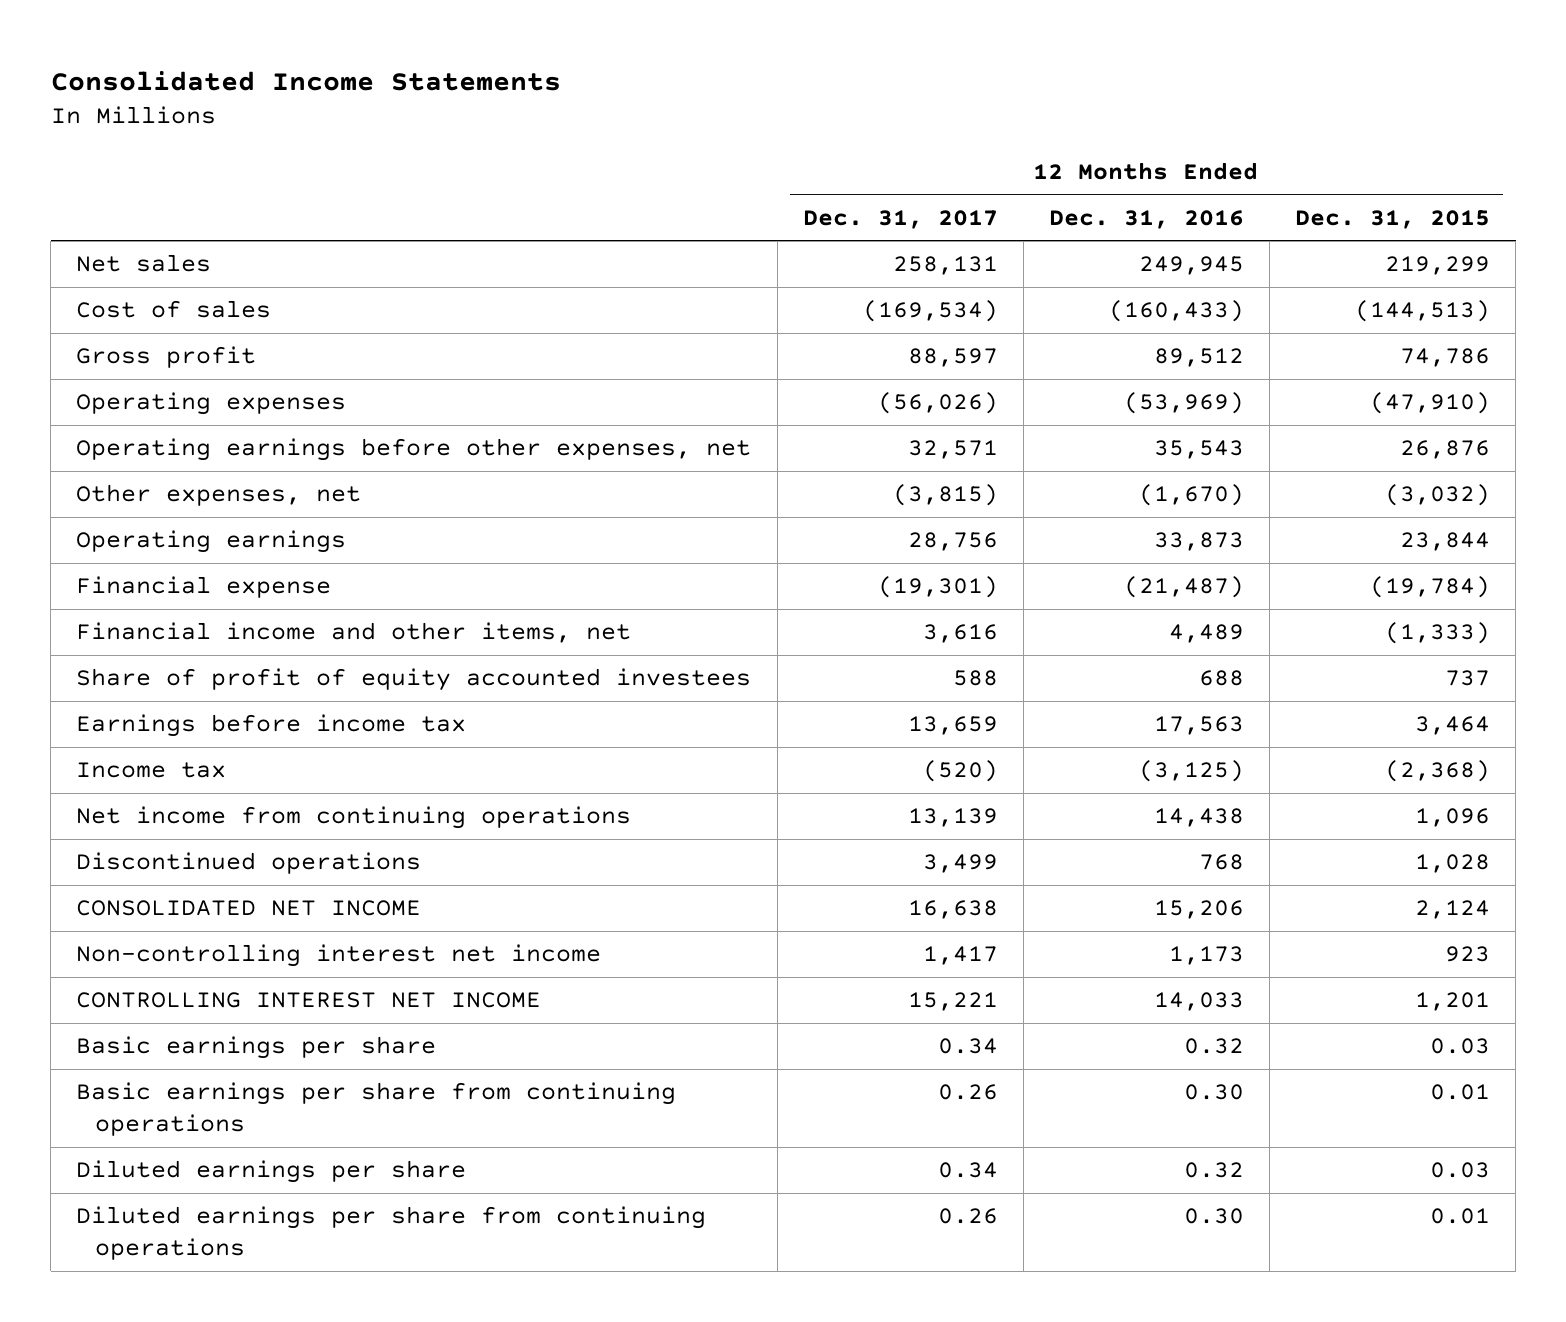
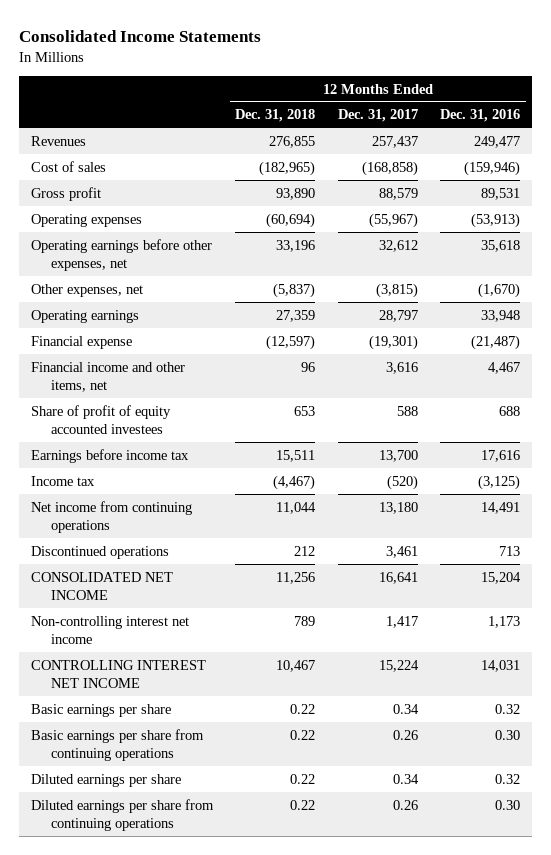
[1295,209,1491,229] Dec. 31, 2015 -> none
none -> [235,109,316,123] Dec. 31, 2018
[76,254,212,273] Net sales -> none
none -> [30,135,86,146] Revenues
[862,300,998,323] (169,534) -> [361,160,418,176] (168,858)
[1108,300,1244,323] (160,433) -> [464,160,521,176] (159,946)
[907,348,998,368] 88,597 -> [378,187,418,200] 88,579
[1153,348,1244,368] 89,512 -> [481,187,521,200] 89,531
[877,392,998,415] (56,026) -> [368,212,418,228] (55,967)
[1123,392,1244,415] (53,969) -> [471,212,521,228] (53,913)
[907,440,998,460] 32,571 -> [378,239,418,252] 32,612
[1153,440,1244,460] 35,543 -> [481,239,521,252] 35,618
[907,532,998,552] 28,756 -> [378,309,418,322] 28,797
[1153,532,1244,552] 33,873 -> [481,309,521,322] 33,948
[1168,624,1244,644] 4,489 -> [488,361,521,374] 4,467
[907,716,998,736] 13,659 -> [378,449,418,462] 13,700
[1153,716,1244,736] 17,563 -> [481,449,521,462] 17,616
[907,808,998,828] 13,139 -> [378,501,418,514] 13,180
[1153,808,1244,828] 14,438 -> [481,501,521,514] 14,491
[922,854,998,874] 3,499 -> [385,545,418,558] 3,461
[1198,854,1244,871] 768 -> [499,545,521,556] 713
[907,900,998,920] 16,638 -> [378,571,418,584] 16,641
[1153,900,1244,920] 15,206 -> [481,571,522,584] 15,204
[907,992,998,1012] 15,221 -> [378,659,419,672] 15,224
[1153,992,1244,1012] 14,033 -> [481,659,521,672] 14,031

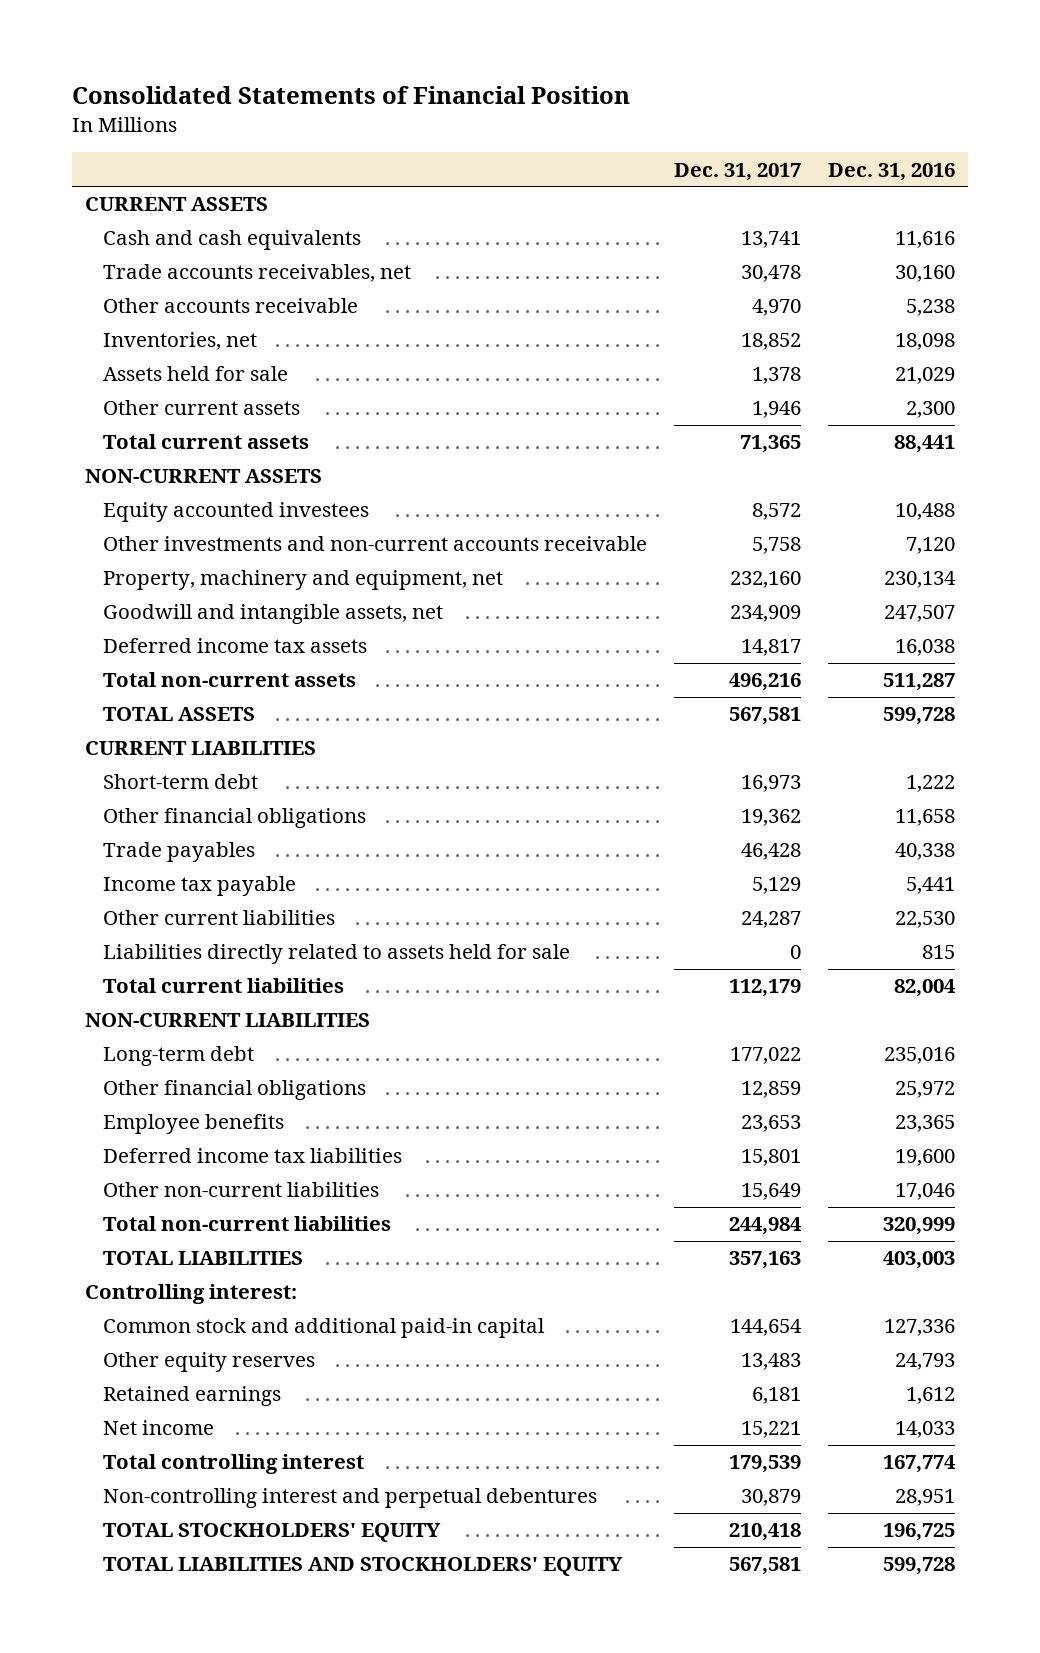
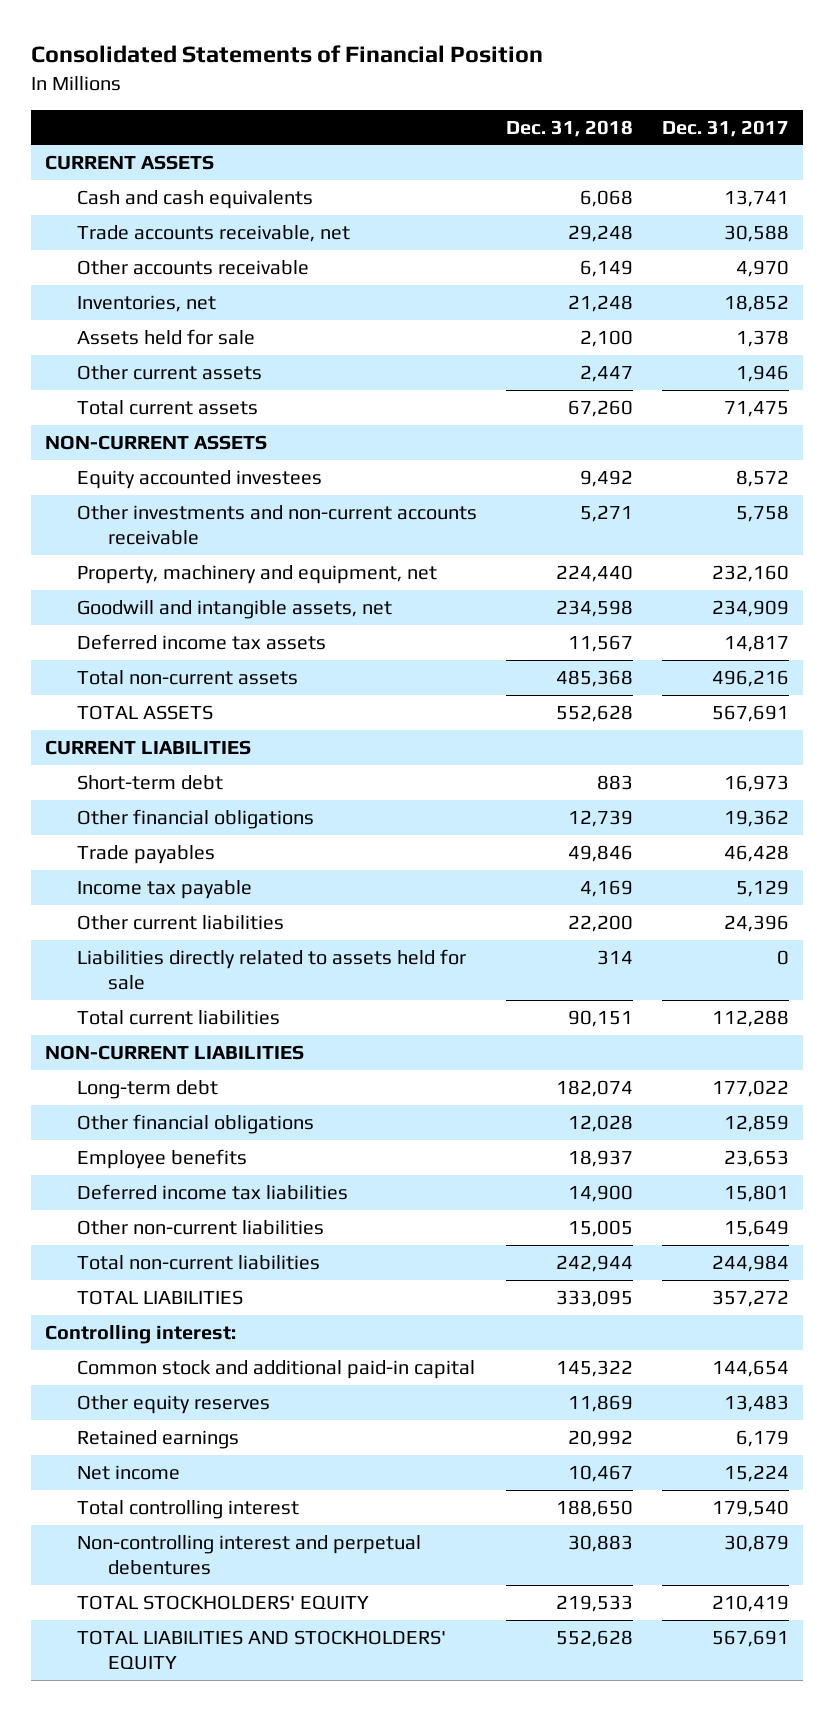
[827,162,955,181] Dec. 31, 2016 -> none
none -> [505,119,633,137] Dec. 31, 2018
[102,264,411,283] Trade accounts receivables, net -> [76,224,350,242] Trade accounts receivable, net
[740,265,801,283] 30,478 -> [723,224,789,242] 30,588
[739,435,801,454] 71,365 -> [723,400,789,417] 71,475
[728,707,801,726] 567,581 -> [711,704,789,722] 567,691
[740,911,801,929] 24,287 -> [723,914,789,932] 24,396
[728,979,801,998] 112,179 -> [711,1009,789,1027] 112,288
[728,1251,801,1270] 357,163 -> [711,1289,789,1307] 357,272
[751,1387,801,1405] 6,181 -> [735,1429,789,1447] 6,179
[740,1421,801,1439] 15,221 -> [723,1464,789,1482] 15,224
[728,1455,801,1474] 179,539 -> [711,1499,789,1517] 179,540
[728,1523,801,1542] 210,418 -> [711,1594,789,1612] 210,419
[728,1557,801,1576] 567,581 -> [711,1629,789,1647] 567,691

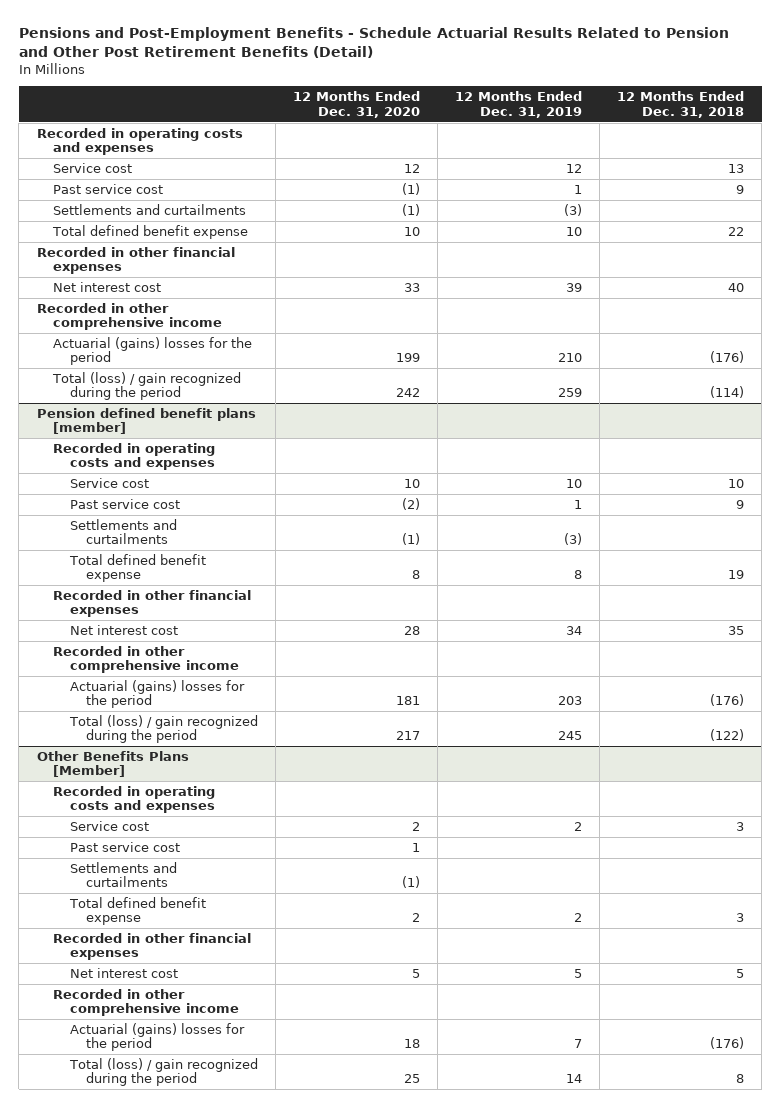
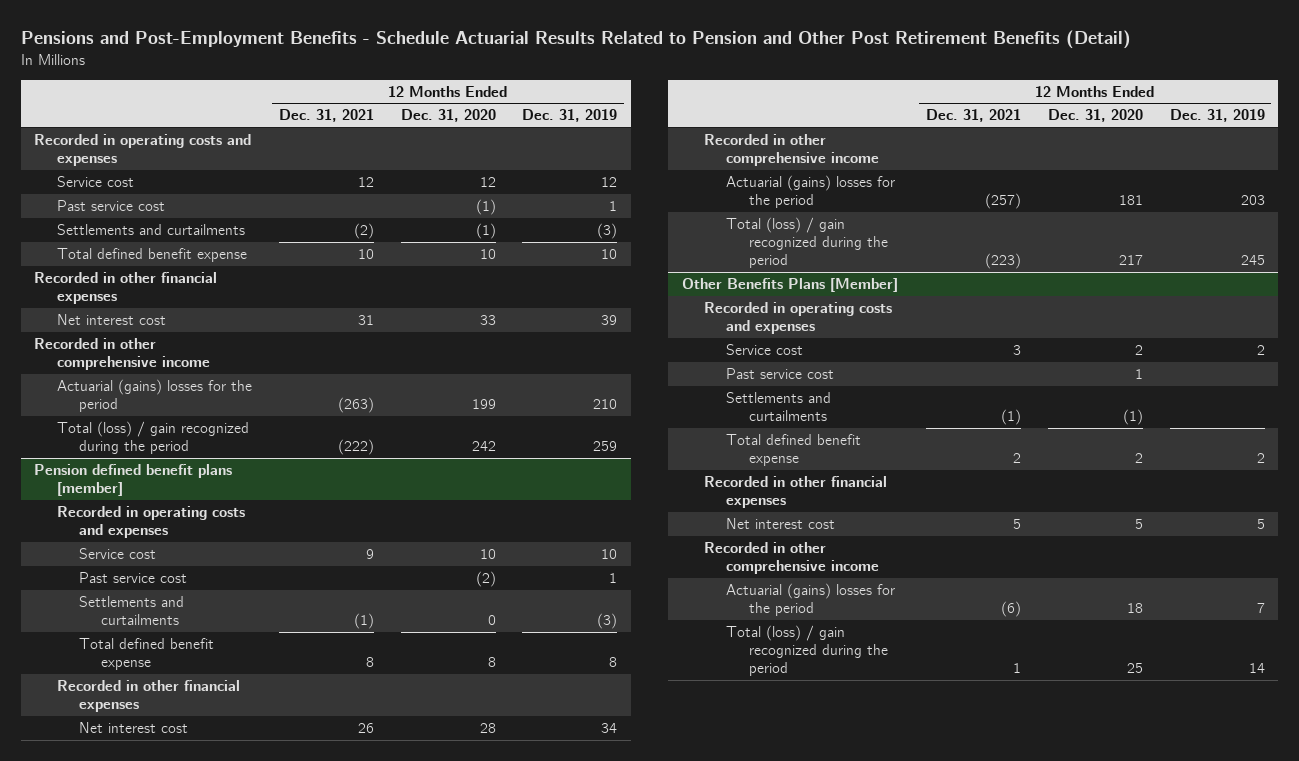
[617,91,745,118] 12 Months Ended Dec. 31, 2018 -> none
none -> [278,109,374,123] Dec. 31, 2021
[401,533,420,546] (1) -> [487,615,496,626] 0

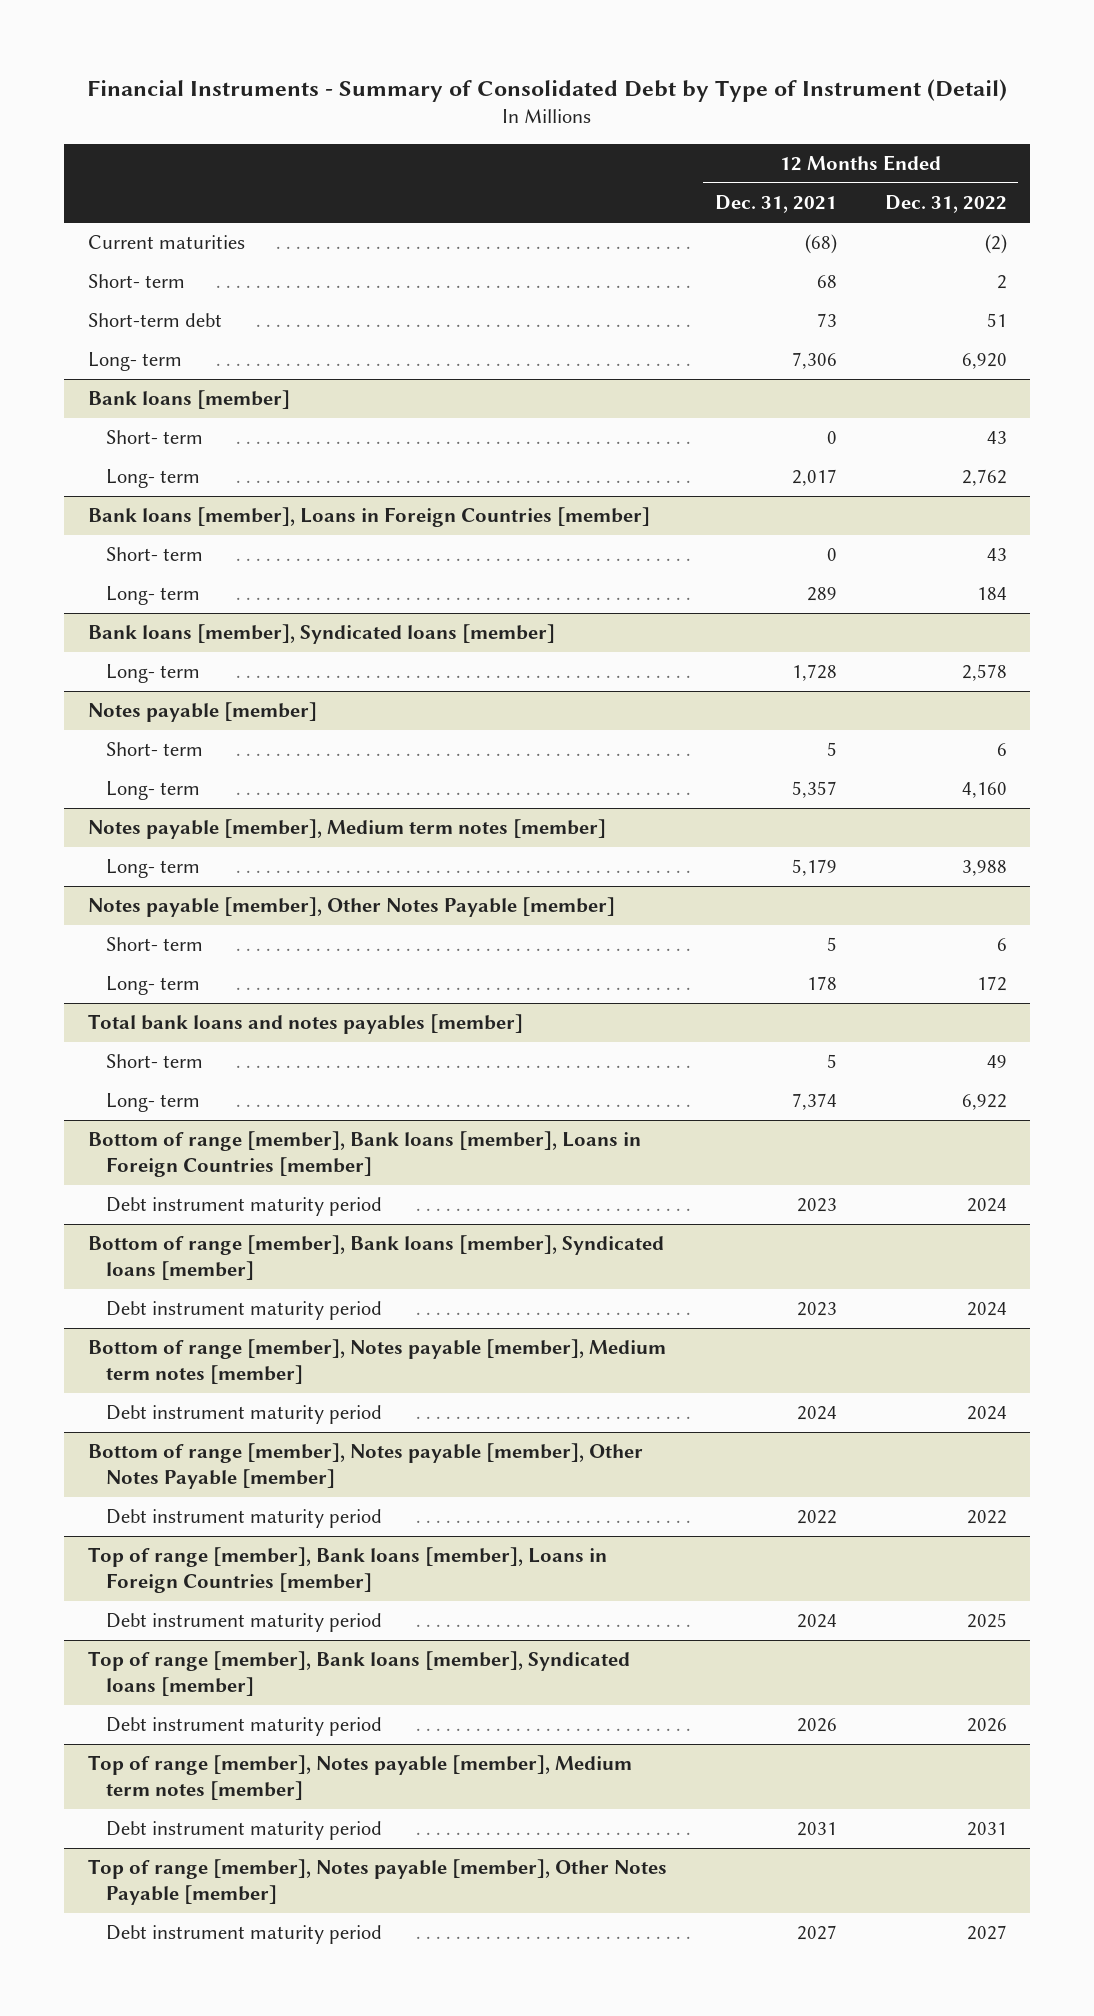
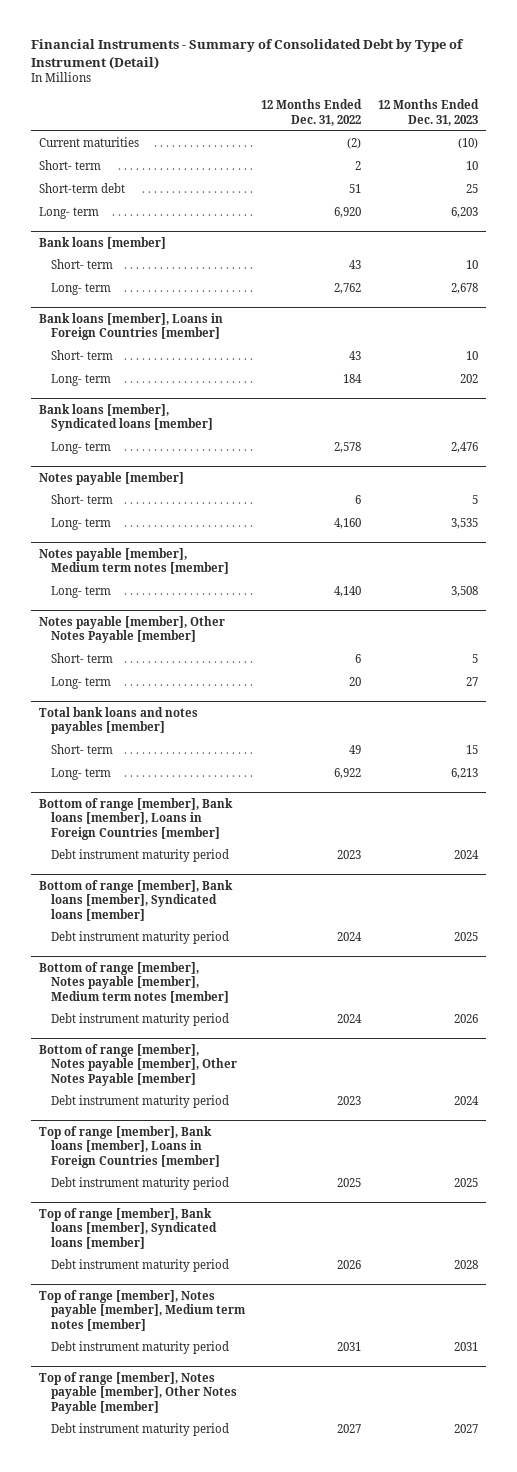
[714,195,837,214] Dec. 31, 2021 -> none
none -> [377,98,479,126] 12 Months Ended Dec. 31, 2023
[961,860,1007,877] 3,988 -> [334,586,362,598] 4,140
[976,976,1007,992] 172 -> [349,677,362,687] 20
[966,1198,1007,1213] 2024 -> [337,850,362,860] 2023
[966,1510,1007,1525] 2022 -> [337,1096,362,1106] 2023

